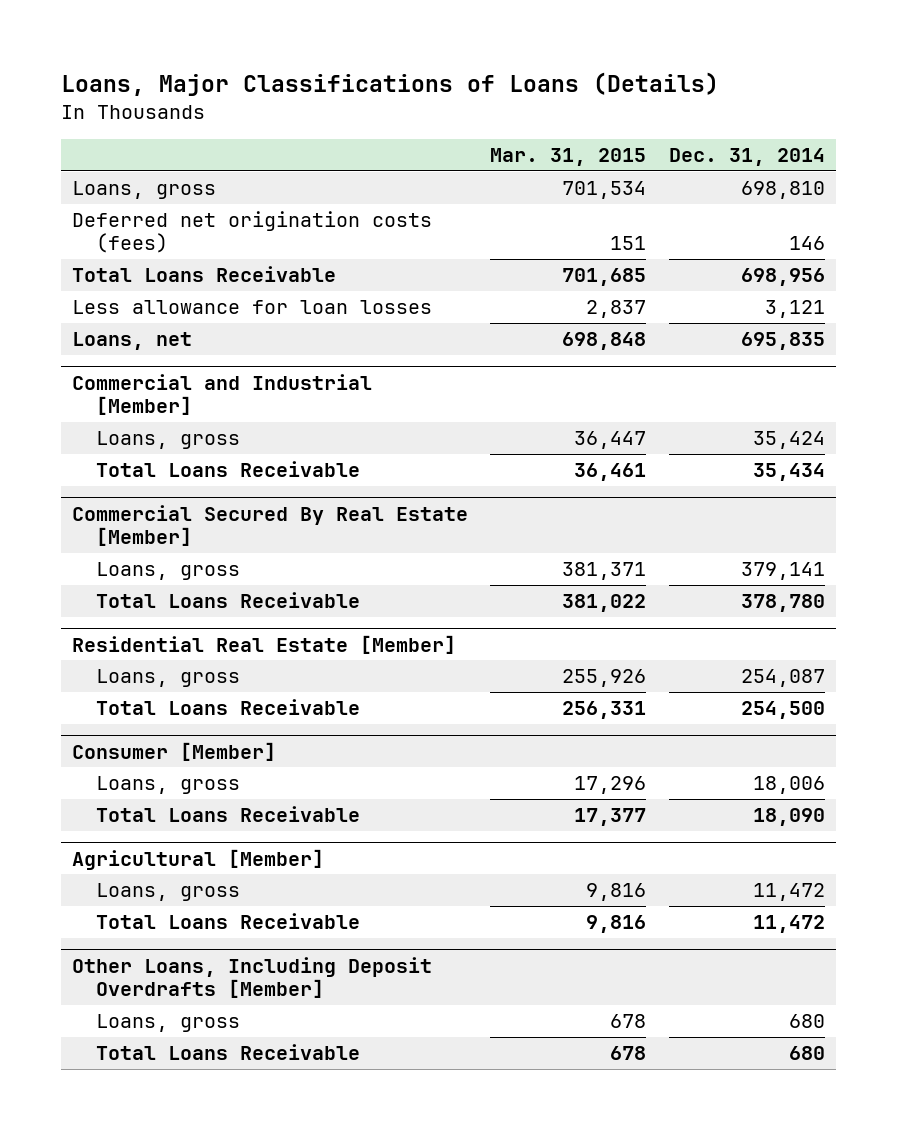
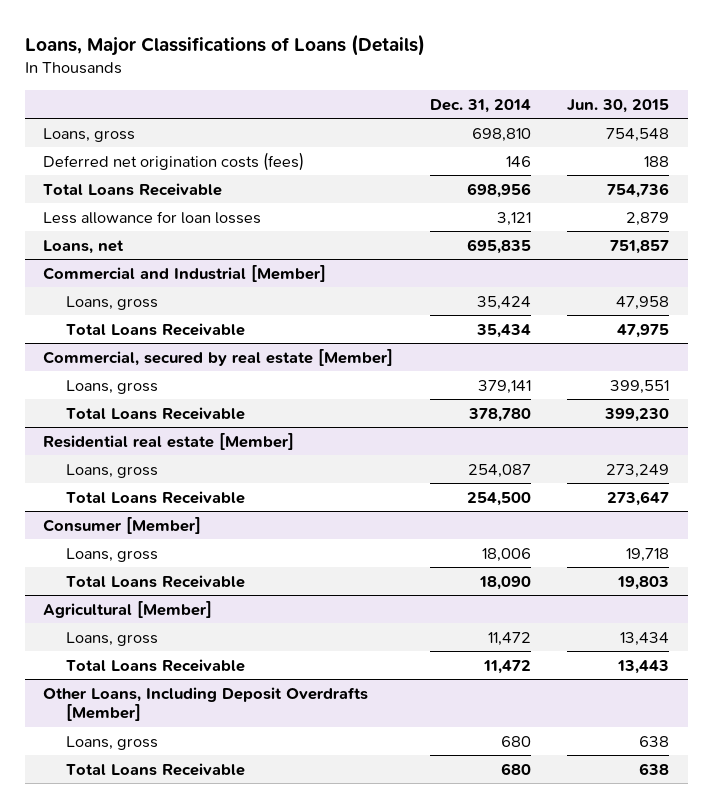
[490,148,647,167] Mar. 31, 2015 -> none
none -> [567,98,670,113] Jun. 30, 2015
[72,504,469,546] Commercial Secured By Real Estate [Member] -> [43,348,394,366] Commercial, secured by real estate [Member]
[72,634,457,654] Residential Real Estate [Member] -> [43,432,295,450] Residential real estate [Member]

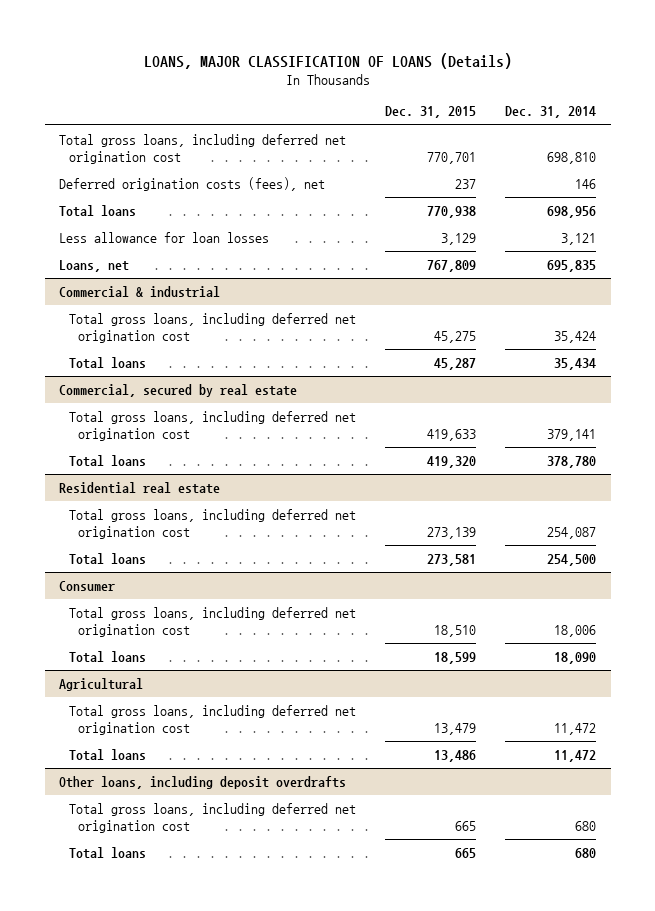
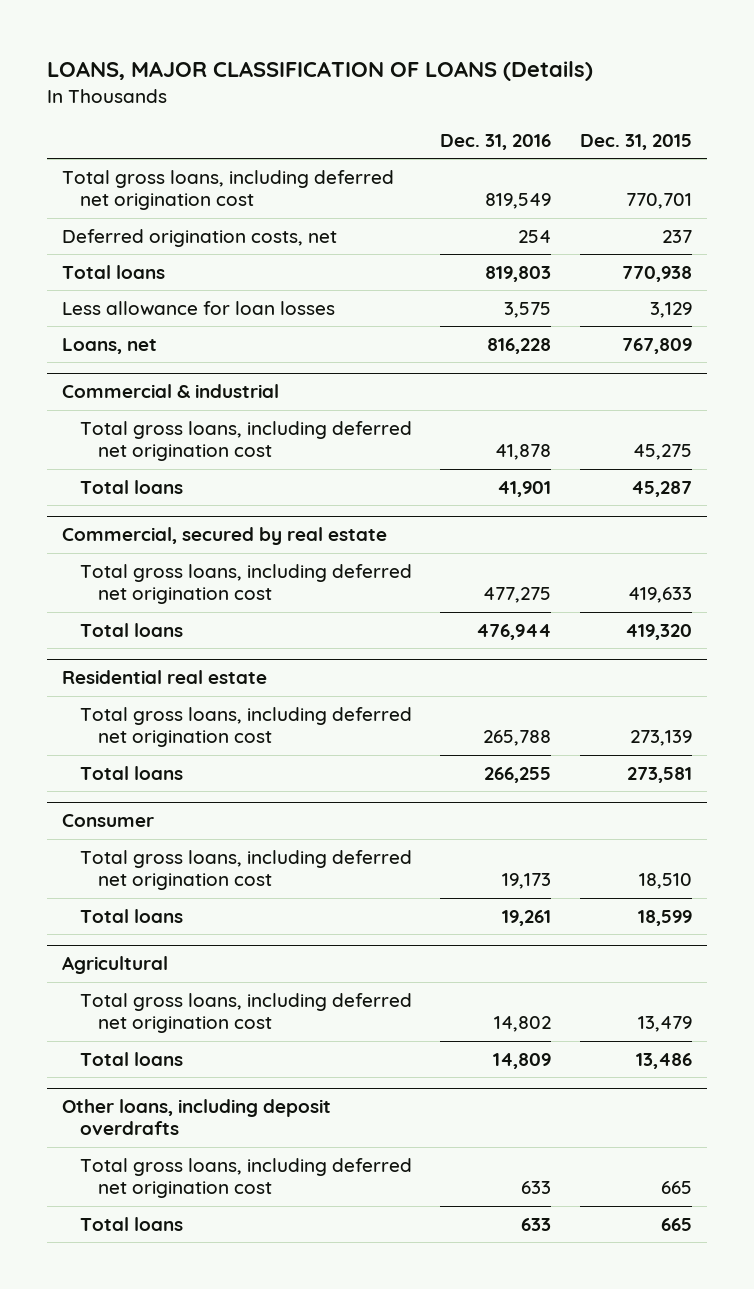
[505,106,597,119] Dec. 31, 2014 -> none
none -> [440,133,552,150] Dec. 31, 2016
[59,176,326,191] Deferred origination costs (fees), net -> [61,228,337,247] Deferred origination costs, net

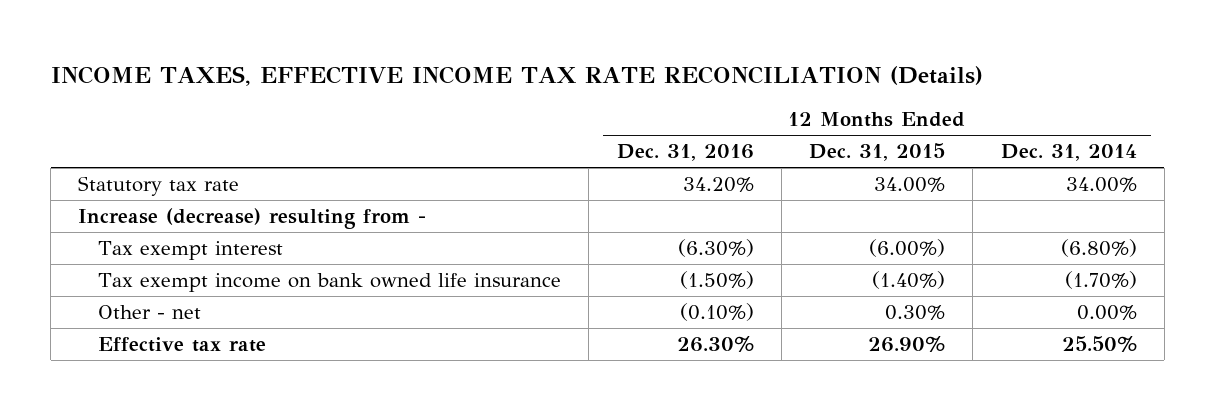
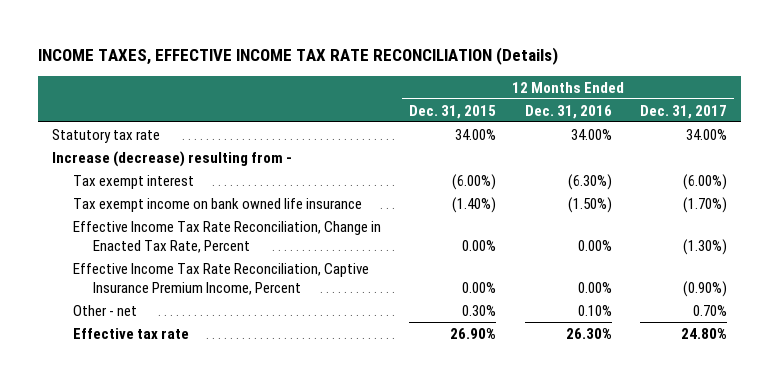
[1000,144,1137,162] Dec. 31, 2014 -> none
none -> [640,104,728,119] Dec. 31, 2017
[682,177,754,193] 34.20% -> [570,128,612,140] 34.00%
none -> [72,220,381,253] Effective Income Tax Rate Reconciliation, Change in Enacted Tax Rate, Percent
none -> [72,262,369,295] Effective Income Tax Rate Reconciliation, Captive Insurance Premium Income, Percent
[679,303,754,322] (0.10%) -> [577,304,612,316] 0.10%

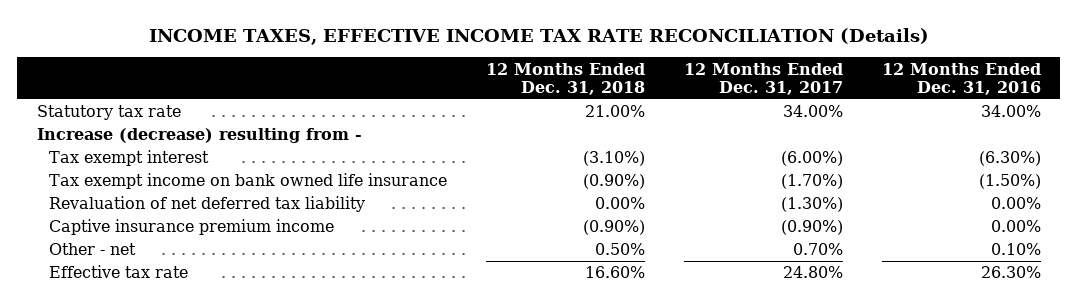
[409,104,497,119] Dec. 31, 2015 -> none
none -> [485,62,645,96] 12 Months Ended Dec. 31, 2018
[72,220,381,253] Effective Income Tax Rate Reconciliation, Change in Enacted Tax Rate, Percent -> [49,196,366,213] Revaluation of net deferred tax liability
[72,262,369,295] Effective Income Tax Rate Reconciliation, Captive Insurance Premium Income, Percent -> [49,219,335,236] Captive insurance premium income

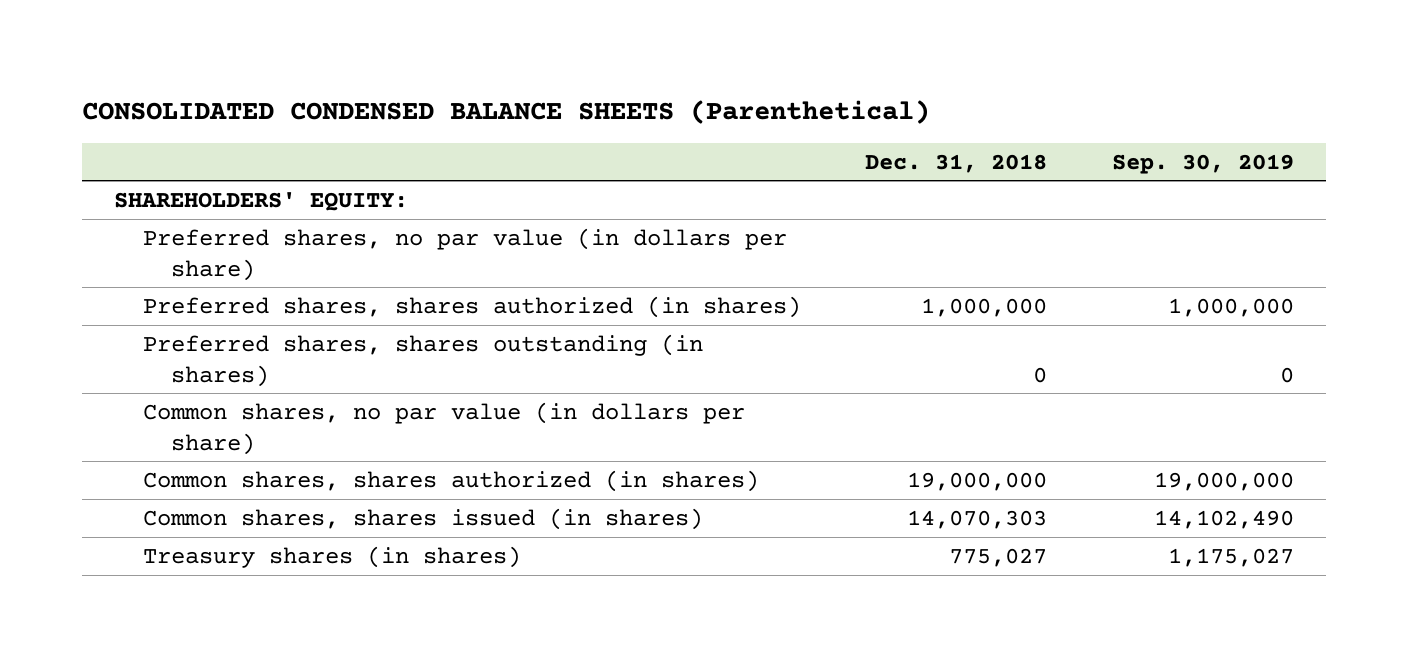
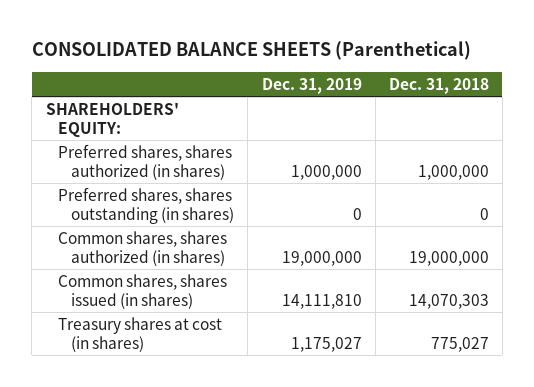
[81,99,930,124] CONSOLIDATED CONDENSED BALANCE SHEETS (Parenthetical) -> [31,41,471,61] CONSOLIDATED BALANCE SHEETS (Parenthetical)
[1112,153,1295,174] Sep. 30, 2019 -> none
none -> [261,77,362,94] Dec. 31, 2019
[142,227,787,281] Preferred shares, no par value (in dollars per share) -> none
[142,401,745,455] Common shares, no par value (in dollars per share) -> none
[142,545,521,568] Treasury shares (in shares) -> [58,317,223,352] Treasury shares at cost (in shares)

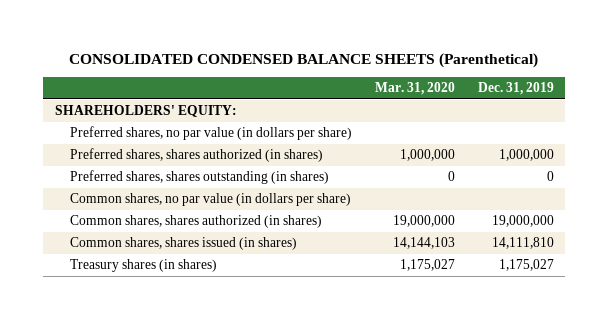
[31,41,471,61] CONSOLIDATED BALANCE SHEETS (Parenthetical) -> [69,52,539,68] CONSOLIDATED CONDENSED BALANCE SHEETS (Parenthetical)
[388,77,489,94] Dec. 31, 2018 -> none
none -> [374,82,455,96] Mar. 31, 2020
none -> [69,126,352,141] Preferred shares, no par value (in dollars per share)
none -> [69,193,351,207] Common shares, no par value (in dollars per share)
[58,317,223,352] Treasury shares at cost (in shares) -> [69,259,217,273] Treasury shares (in shares)

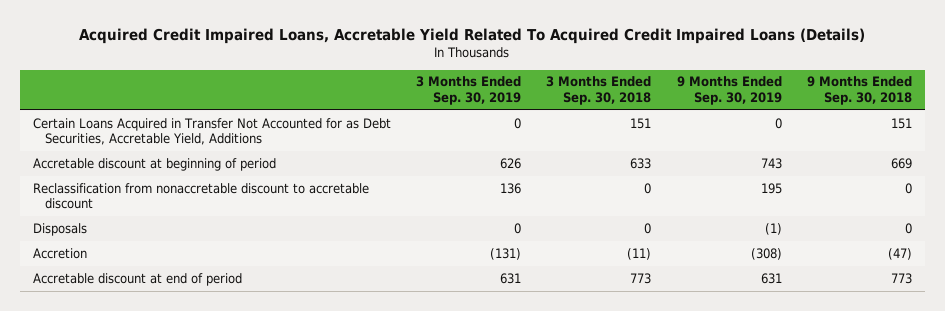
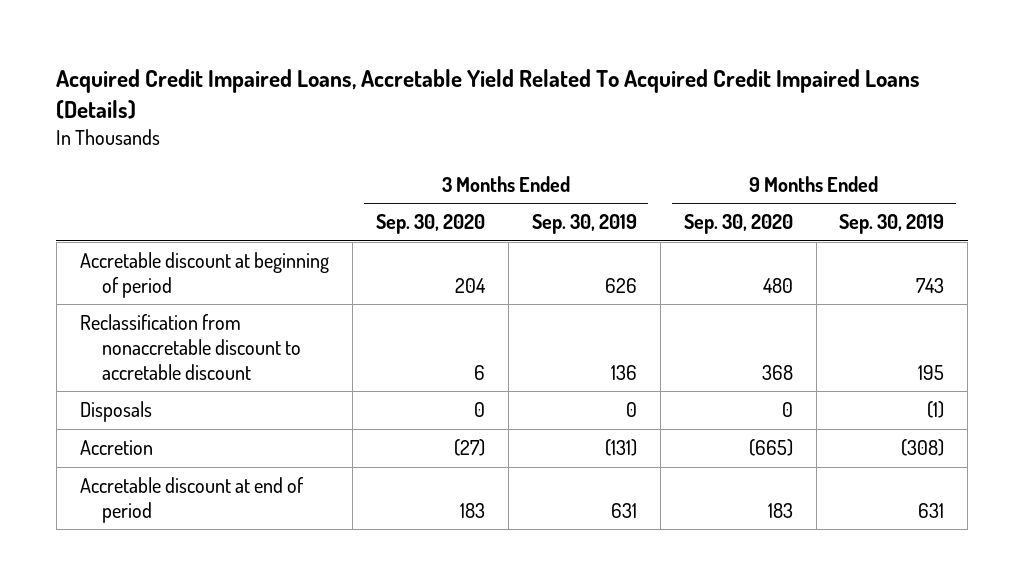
[546,76,652,105] 3 Months Ended Sep. 30, 2018 -> none
[806,76,912,105] 9 Months Ended Sep. 30, 2018 -> none
none -> [375,214,485,235] Sep. 30, 2020
none -> [683,214,793,235] Sep. 30, 2020
[32,117,391,146] Certain Loans Acquired in Transfer Not Accounted for as Debt Securities, Accretable Yield, Additions -> none

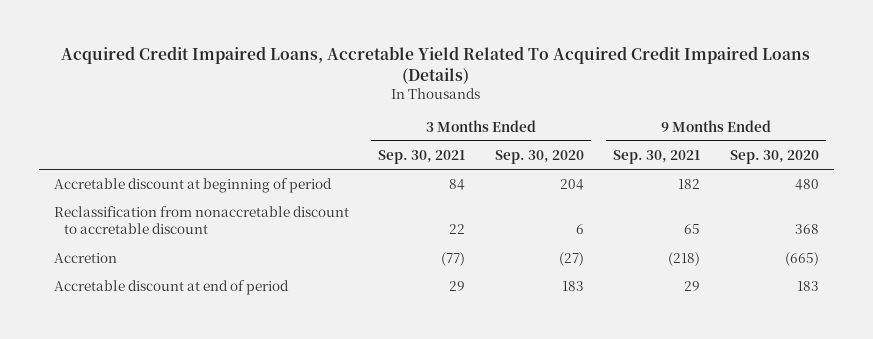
[531,214,637,235] Sep. 30, 2019 -> none
[839,214,945,235] Sep. 30, 2019 -> none
none -> [378,149,466,164] Sep. 30, 2021
none -> [613,149,701,164] Sep. 30, 2021
[79,401,152,423] Disposals -> none

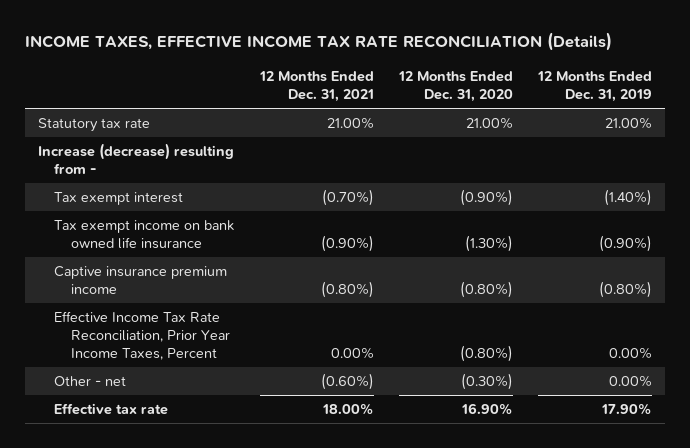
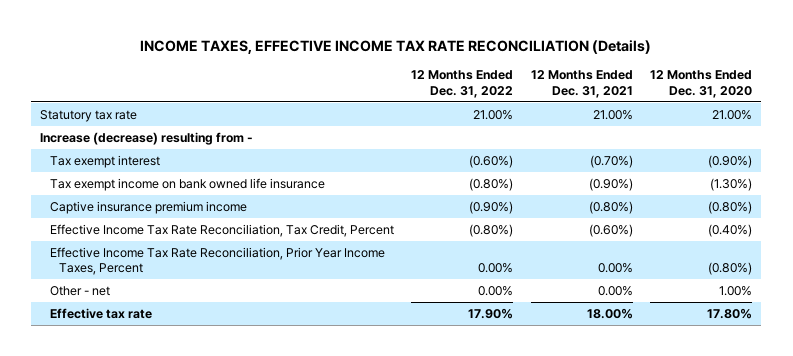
[537,70,653,103] 12 Months Ended Dec. 31, 2019 -> none
none -> [411,70,514,98] 12 Months Ended Dec. 31, 2022
none -> [49,223,394,237] Effective Income Tax Rate Reconciliation, Tax Credit, Percent
[320,372,374,390] (0.60%) -> [597,285,633,296] 0.00%
[460,372,513,390] (0.30%) -> [719,285,753,296] 1.00%
[460,402,513,415] 16.90% -> [707,307,753,319] 17.80%

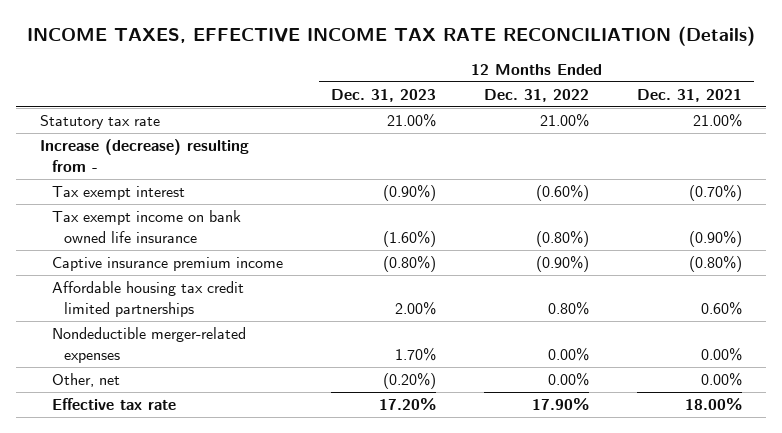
[650,70,753,98] 12 Months Ended Dec. 31, 2020 -> none
none -> [331,88,437,102] Dec. 31, 2023
[49,223,394,237] Effective Income Tax Rate Reconciliation, Tax Credit, Percent -> none
[49,246,385,276] Effective Income Tax Rate Reconciliation, Prior Year Income Taxes, Percent -> none
none -> [51,281,244,317] Affordable housing tax credit limited partnerships
none -> [51,327,246,363] Nondeductible merger-related expenses
[49,285,110,296] Other - net -> [51,373,120,388] Other, net

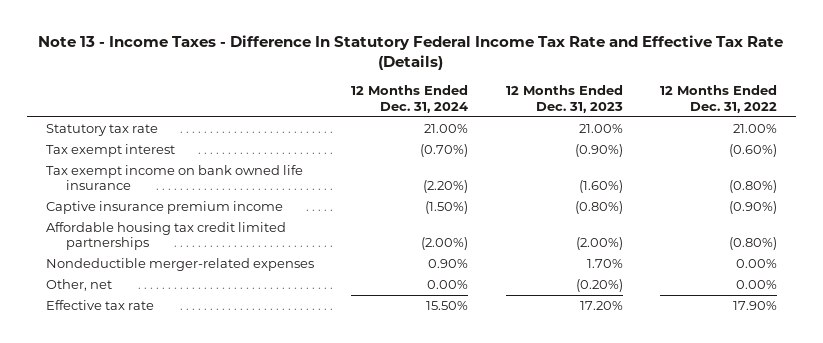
[27,25,756,46] INCOME TAXES, EFFECTIVE INCOME TAX RATE RECONCILIATION (Details) -> [38,35,784,71] Note 13 - Income Taxes - Difference In Statutory Federal Income Tax Rate and Effective Tax Rate (Details)
[637,88,743,102] Dec. 31, 2021 -> none
none -> [351,85,469,113] 12 Months Ended Dec. 31, 2024
[39,139,249,172] Increase (decrease) resulting from - -> none
[395,300,437,315] 2.00% -> [575,237,623,251] (2.00%)
[548,300,590,315] 0.80% -> [728,237,777,251] (0.80%)

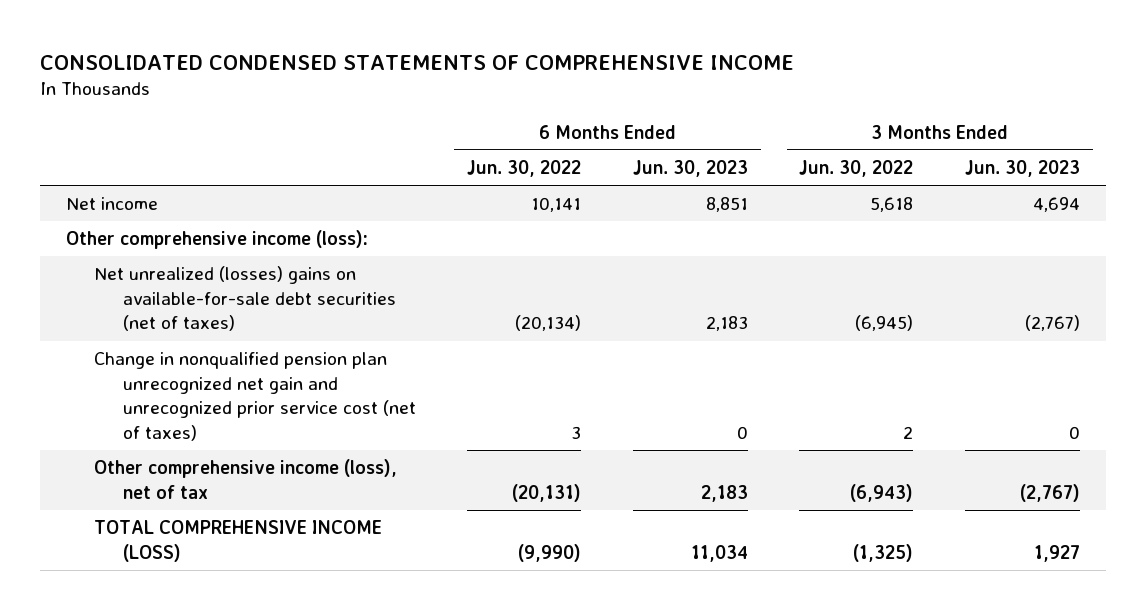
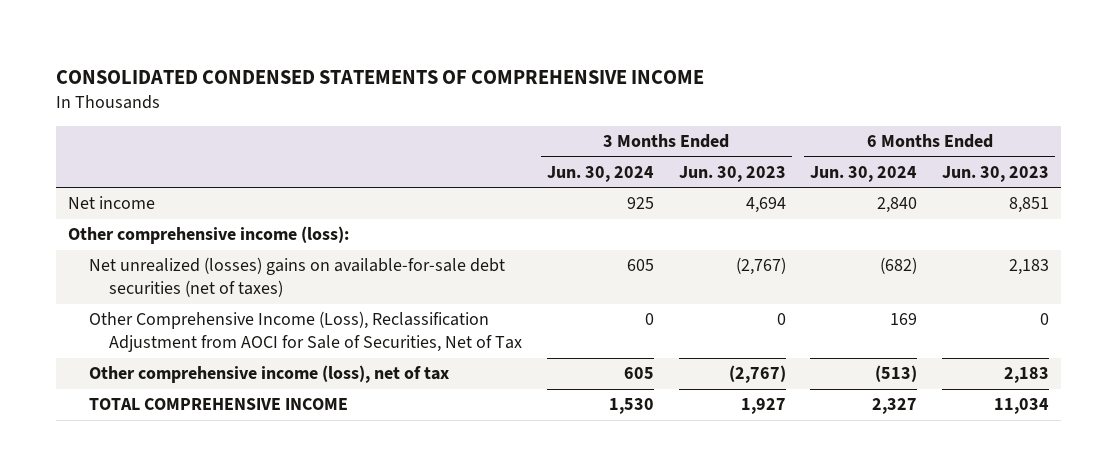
[467,160,582,178] Jun. 30, 2022 -> none
[799,160,914,178] Jun. 30, 2022 -> none
none -> [546,165,654,182] Jun. 30, 2024
none -> [810,165,918,182] Jun. 30, 2024
[94,352,416,441] Change in nonqualified pension plan unrecognized net gain and unrecognized prior service cost (net of taxes) -> none
none -> [88,311,522,353] Other Comprehensive Income (Loss), Reclassification Adjustment from AOCI for Sale of Securities, Net of Tax
[94,520,383,562] TOTAL COMPREHENSIVE INCOME (LOSS) -> [88,398,348,411] TOTAL COMPREHENSIVE INCOME

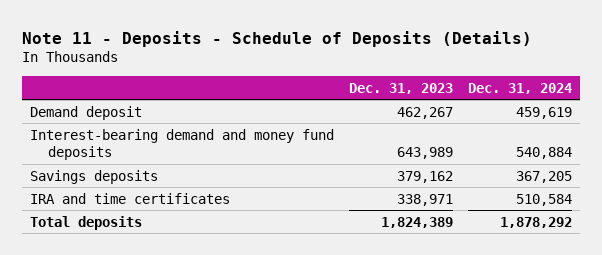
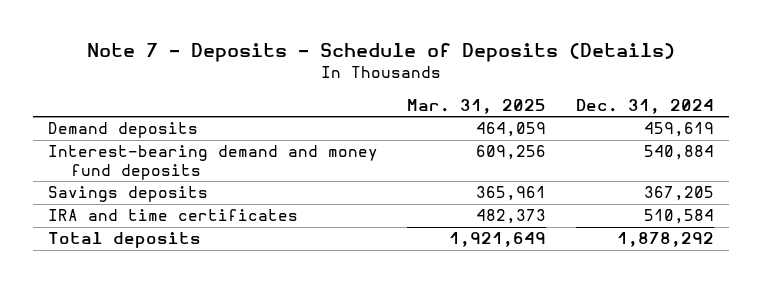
[22,30,533,47] Note 11 - Deposits - Schedule of Deposits (Details) -> [86,43,675,63] Note 7 - Deposits - Schedule of Deposits (Details)
[348,82,453,94] Dec. 31, 2023 -> none
none -> [407,98,547,114] Mar. 31, 2025
[29,105,142,120] Demand deposit -> [47,122,198,139] Demand deposits

